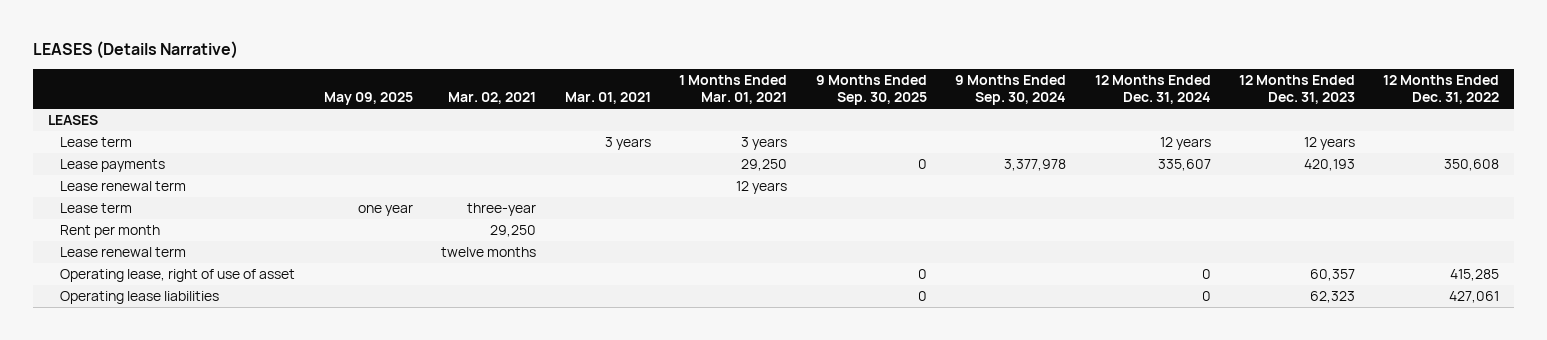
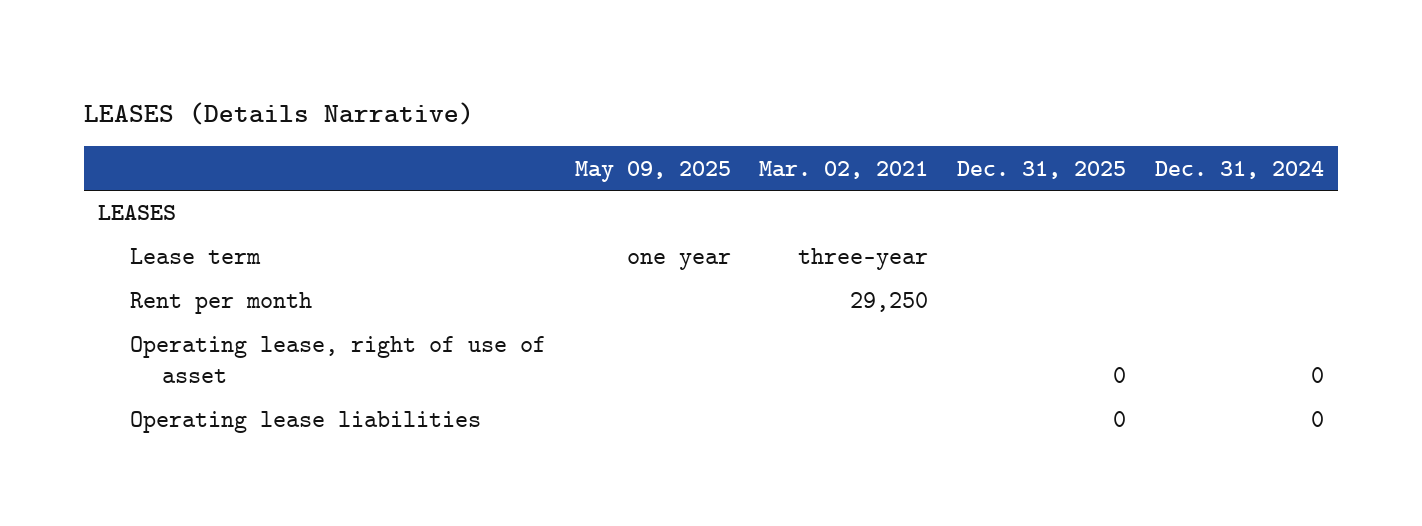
[564,92,651,105] Mar. 01, 2021 -> none
[679,74,788,105] 1 Months Ended Mar. 01, 2021 -> none
[815,74,927,106] 9 Months Ended Sep. 30, 2025 -> none
[955,74,1067,106] 9 Months Ended Sep. 30, 2024 -> none
[1094,74,1211,105] 12 Months Ended Dec. 31, 2024 -> none
[1238,74,1355,105] 12 Months Ended Dec. 31, 2023 -> none
[1383,74,1500,105] 12 Months Ended Dec. 31, 2022 -> none
none -> [957,160,1127,179] Dec. 31, 2025
none -> [1154,160,1324,179] Dec. 31, 2024
[60,137,133,148] Lease term -> none
[60,159,166,173] Lease payments -> none
[60,181,187,192] Lease renewal term -> none
[60,247,187,258] Lease renewal term -> none

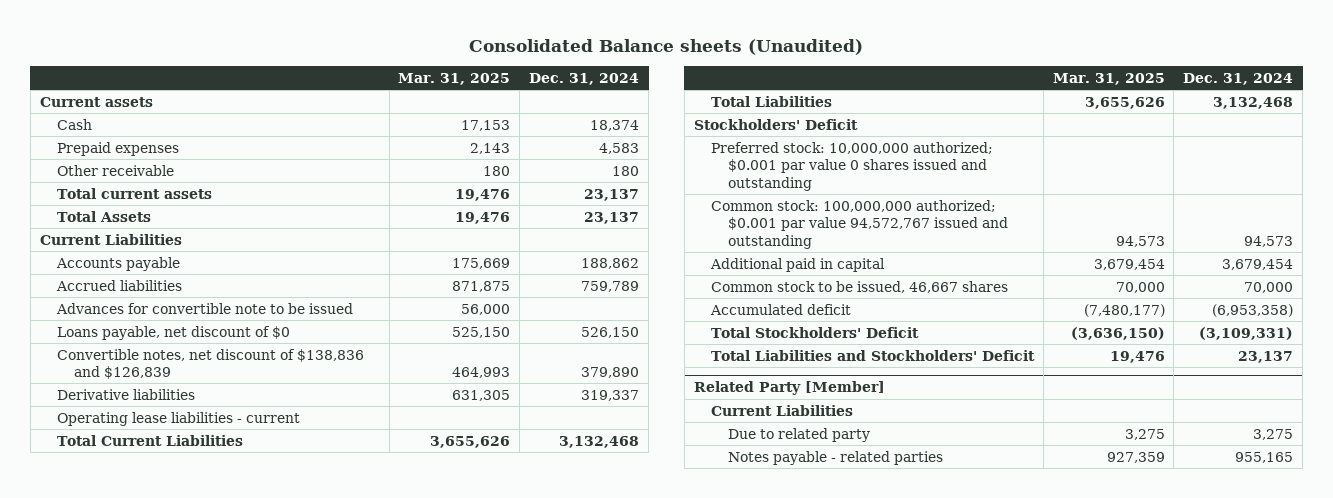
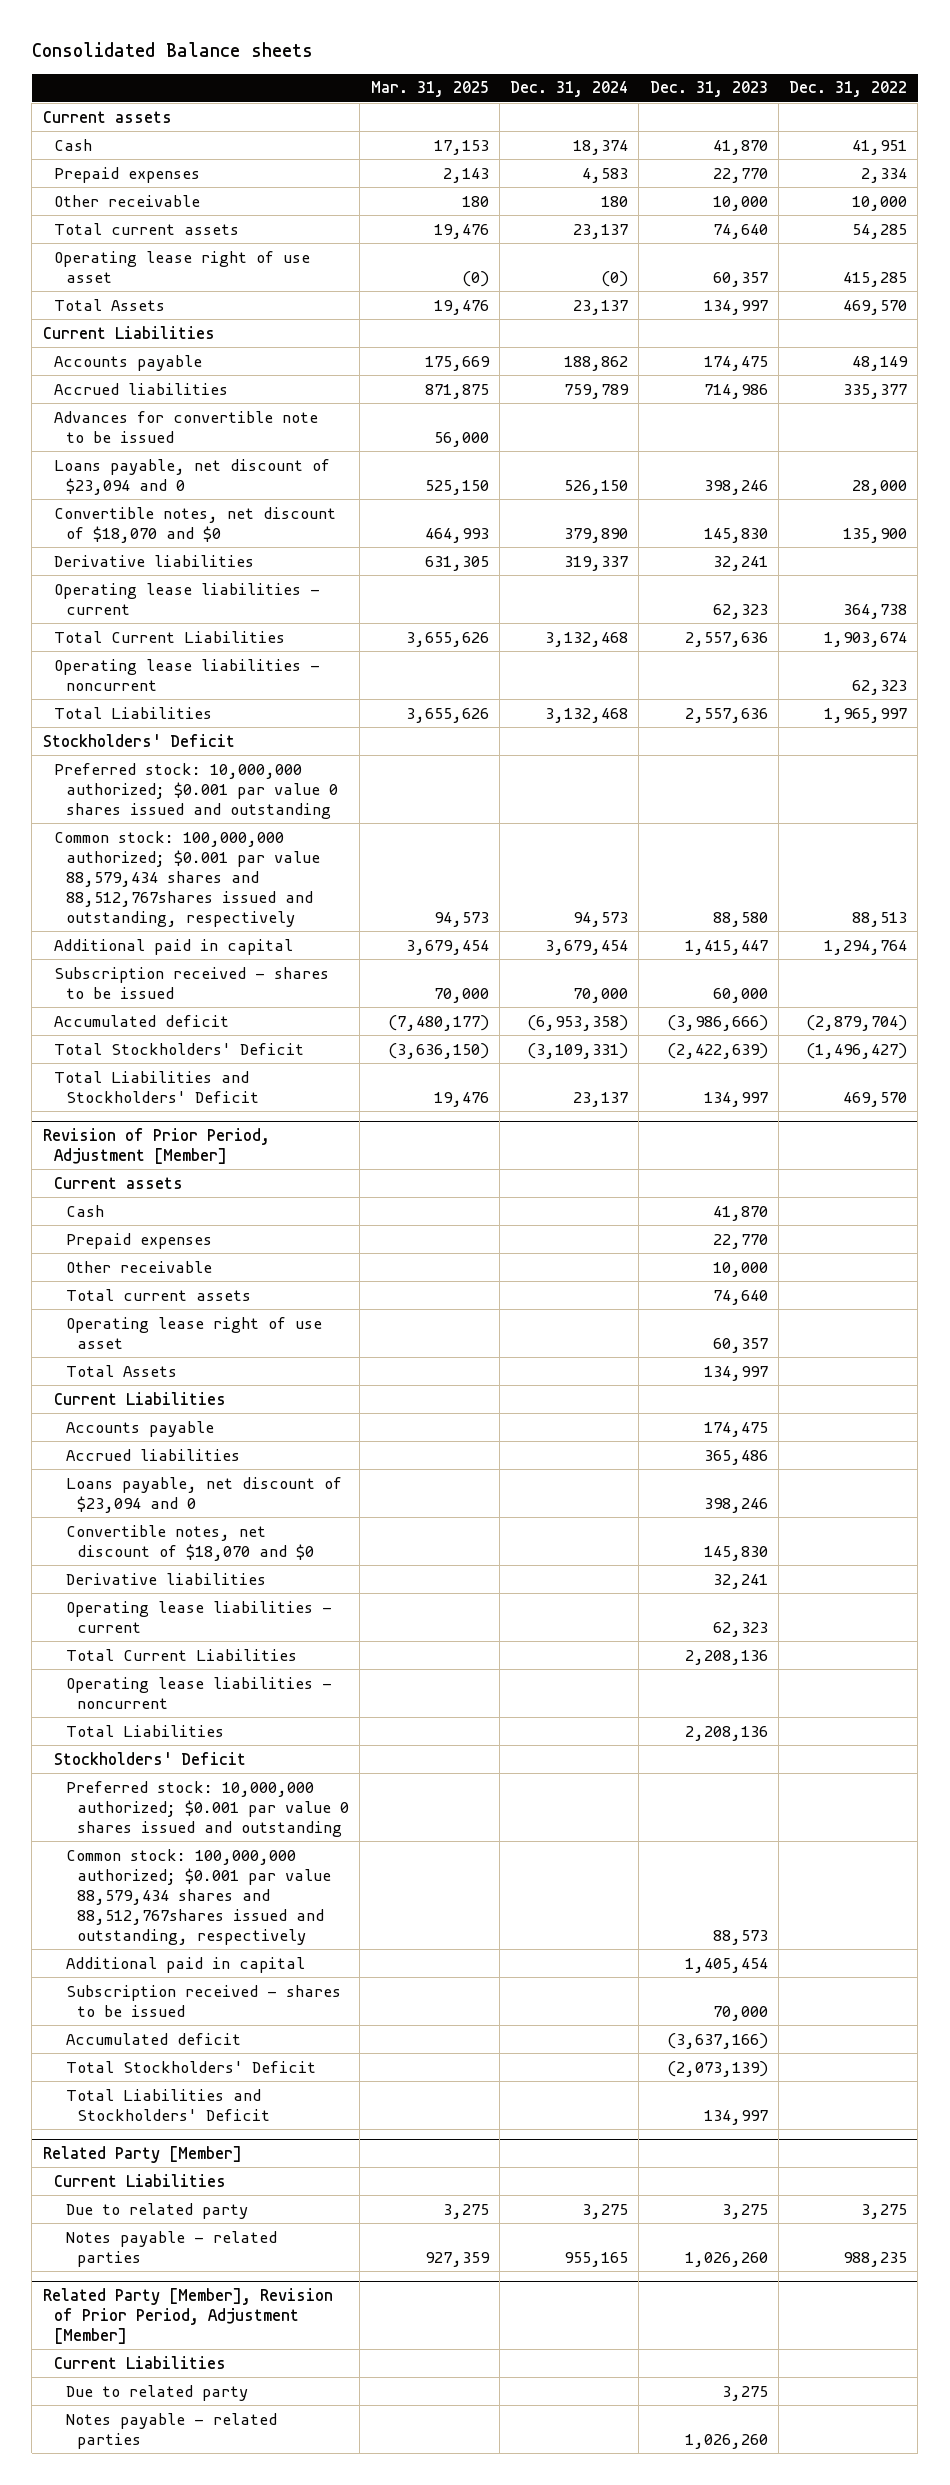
[469,39,864,56] Consolidated Balance sheets (Unaudited) -> [31,42,313,58] Consolidated Balance sheets
none -> [649,81,768,98] Dec. 31, 2023
none -> [789,81,908,98] Dec. 31, 2022
none -> [54,250,311,283] Operating lease right of use asset
[56,325,290,340] Loans payable, net discount of $0 -> [54,458,331,495] Loans payable, net discount of $23,094 and 0
[56,348,364,380] Convertible notes, net discount of $138,836 and $126,839 -> [54,506,337,543] Convertible notes, net discount of $18,070 and $0
none -> [54,658,321,691] Operating lease liabilities - noncurrent
[710,199,1009,249] Common stock: 100,000,000 authorized; $0.001 par value 94,572,767 issued and outstanding -> [54,830,320,927] Common stock: 100,000,000 authorized; $0.001 par value 88,579,434 shares and 88,512,767shares issued and outstanding, respectively
[710,280,1008,293] Common stock to be issued, 46,667 shares -> [54,966,330,999] Subscription received - shares to be issued
none -> [42,1127,270,1164] Revision of Prior Period, Adjustment [Member]
none -> [54,1176,184,1189] Current assets
none -> [65,1204,104,1217] Cash
none -> [65,1232,212,1249] Prepaid expenses
none -> [65,1260,212,1273] Other receivable
none -> [65,1288,251,1301] Total current assets
none -> [65,1316,322,1349] Operating lease right of use asset
none -> [65,1364,177,1377] Total Assets
none -> [54,1391,227,1405] Current Liabilities
none -> [65,1420,214,1437] Accounts payable
none -> [65,1448,240,1461] Accrued liabilities
none -> [65,1476,342,1513] Loans payable, net discount of $23,094 and 0
none -> [65,1524,315,1561] Convertible notes, net discount of $18,070 and $0
none -> [65,1572,266,1585] Derivative liabilities
none -> [65,1600,332,1633] Operating lease liabilities - current
none -> [65,1648,297,1661] Total Current Liabilities
none -> [65,1676,332,1709] Operating lease liabilities - noncurrent
none -> [65,1724,224,1737] Total Liabilities
none -> [54,1751,247,1765] Stockholders' Deficit
none -> [65,1780,350,1837] Preferred stock: 10,000,000 authorized; $0.001 par value 0 shares issued and outstanding
none -> [65,1848,332,1945] Common stock: 100,000,000 authorized; $0.001 par value 88,579,434 shares and 88,512,767shares issued and outstanding, respectively
none -> [65,1956,305,1973] Additional paid in capital
none -> [65,1984,341,2017] Subscription received - shares to be issued
none -> [65,2032,241,2045] Accumulated deficit
none -> [65,2060,316,2073] Total Stockholders' Deficit
none -> [65,2088,271,2121] Total Liabilities and Stockholders' Deficit
none -> [42,2287,333,2344] Related Party [Member], Revision of Prior Period, Adjustment [Member]
none -> [54,2355,227,2369] Current Liabilities
none -> [65,2384,248,2401] Due to related party
none -> [65,2412,277,2449] Notes payable - related parties

